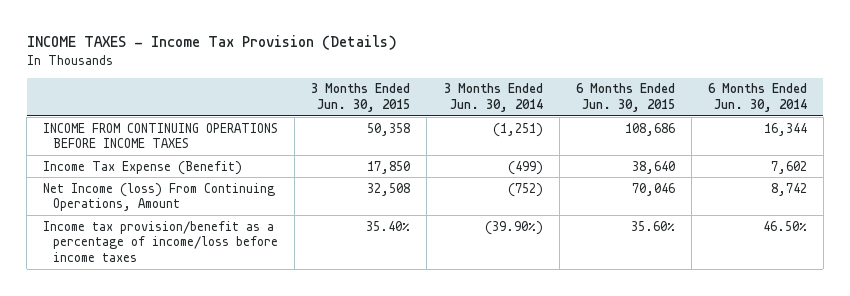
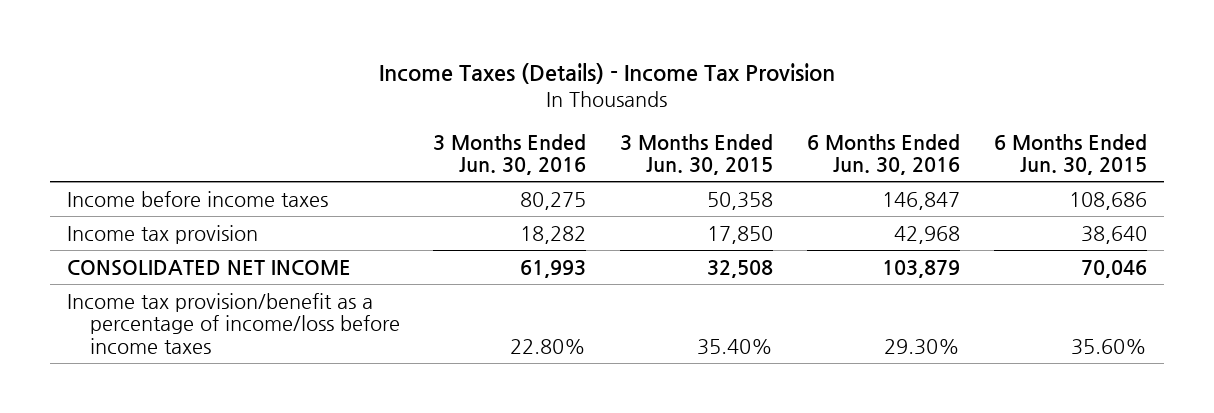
[26,34,397,50] INCOME TAXES - Income Tax Provision (Details) -> [378,62,835,84] Income Taxes (Details) - Income Tax Provision
[443,83,543,112] 3 Months Ended Jun. 30, 2014 -> none
[707,83,807,112] 6 Months Ended Jun. 30, 2014 -> none
none -> [433,133,587,176] 3 Months Ended Jun. 30, 2016
none -> [807,133,961,176] 6 Months Ended Jun. 30, 2016
[43,122,279,149] INCOME FROM CONTINUING OPERATIONS BEFORE INCOME TAXES -> [66,190,328,207] Income before income taxes
[43,160,243,175] Income Tax Expense (Benefit) -> [66,224,258,244] Income tax provision
[43,182,276,212] Net Income (loss) From Continuing Operations, Amount -> [66,259,351,276] CONSOLIDATED NET INCOME

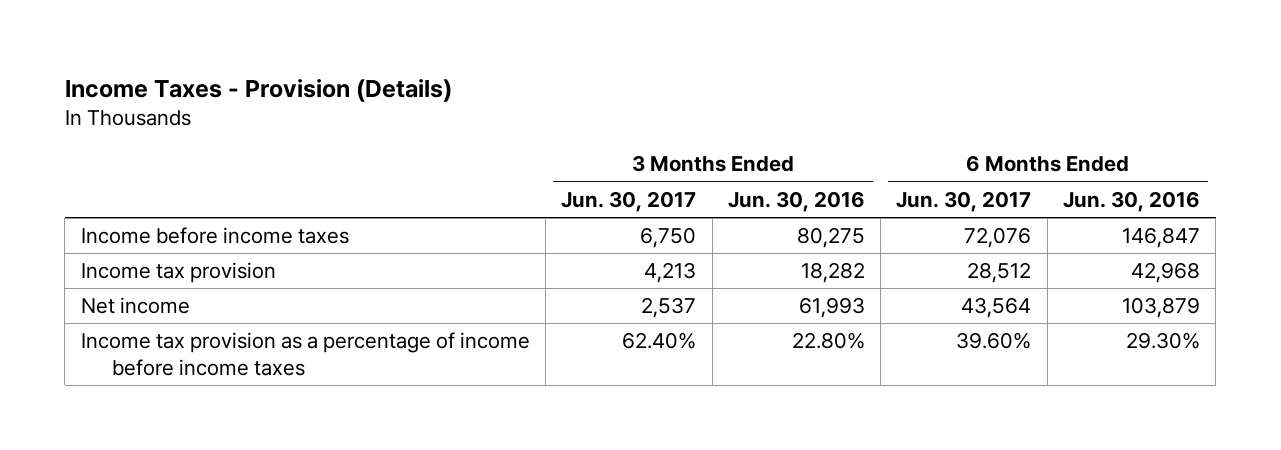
[378,62,835,84] Income Taxes (Details) - Income Tax Provision -> [64,79,452,103] Income Taxes - Provision (Details)
[620,133,774,176] 3 Months Ended Jun. 30, 2015 -> none
[994,133,1148,176] 6 Months Ended Jun. 30, 2015 -> none
none -> [561,190,697,212] Jun. 30, 2017
none -> [896,190,1032,212] Jun. 30, 2017
[66,259,351,276] CONSOLIDATED NET INCOME -> [80,297,190,315] Net income
[66,292,400,354] Income tax provision/benefit as a percentage of income/loss before income taxes -> [80,332,530,377] Income tax provision as a percentage of income before income taxes

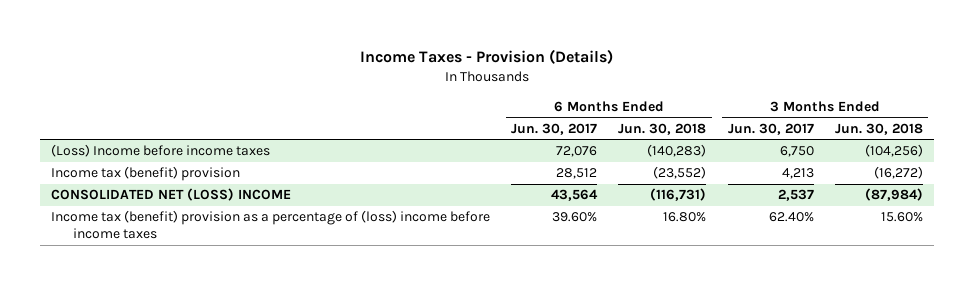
[727,190,865,212] Jun. 30, 2016 -> none
[1062,190,1200,212] Jun. 30, 2016 -> none
none -> [618,122,707,135] Jun. 30, 2018
none -> [834,122,923,135] Jun. 30, 2018
[80,227,349,245] Income before income taxes -> [51,144,271,158] (Loss) Income before income taxes
[80,262,276,284] Income tax provision -> [51,166,241,182] Income tax (benefit) provision
[80,297,190,315] Net income -> [51,188,292,202] CONSOLIDATED NET (LOSS) INCOME
[80,332,530,377] Income tax provision as a percentage of income before income taxes -> [51,210,491,240] Income tax (benefit) provision as a percentage of (loss) income before income taxes

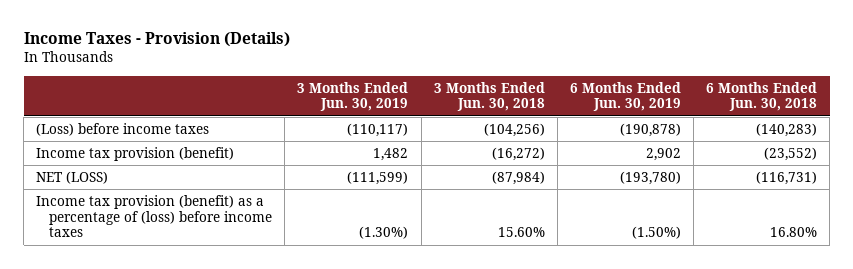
[511,122,598,135] Jun. 30, 2017 -> none
[727,122,814,135] Jun. 30, 2017 -> none
none -> [297,81,409,112] 3 Months Ended Jun. 30, 2019
none -> [569,81,681,112] 6 Months Ended Jun. 30, 2019
[51,144,271,158] (Loss) Income before income taxes -> [36,123,210,137] (Loss) before income taxes
[51,166,241,182] Income tax (benefit) provision -> [36,147,235,162] Income tax provision (benefit)
[51,188,292,202] CONSOLIDATED NET (LOSS) INCOME -> [36,171,109,185] NET (LOSS)
[51,210,491,240] Income tax (benefit) provision as a percentage of (loss) income before income taxes -> [36,195,273,238] Income tax provision (benefit) as a percentage of (loss) before income taxes

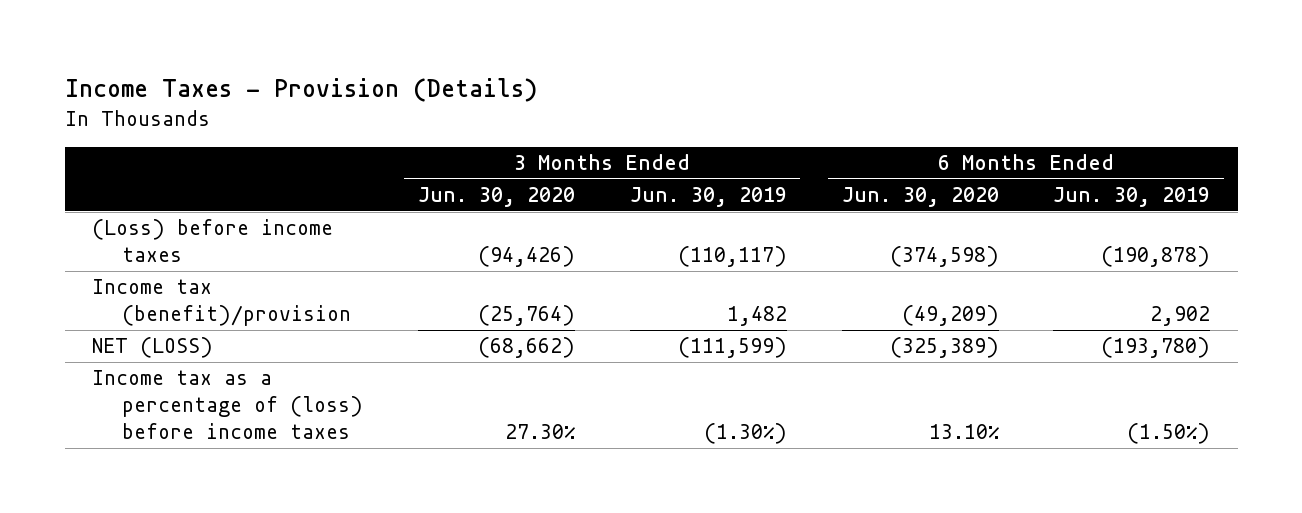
[433,81,545,112] 3 Months Ended Jun. 30, 2018 -> none
[706,81,818,112] 6 Months Ended Jun. 30, 2018 -> none
none -> [417,187,575,208] Jun. 30, 2020
none -> [841,187,999,208] Jun. 30, 2020
[36,147,235,162] Income tax provision (benefit) -> [91,279,352,327] Income tax (benefit)/provision
[36,195,273,238] Income tax provision (benefit) as a percentage of (loss) before income taxes -> [91,370,364,440] Income tax as a percentage of (loss) before income taxes

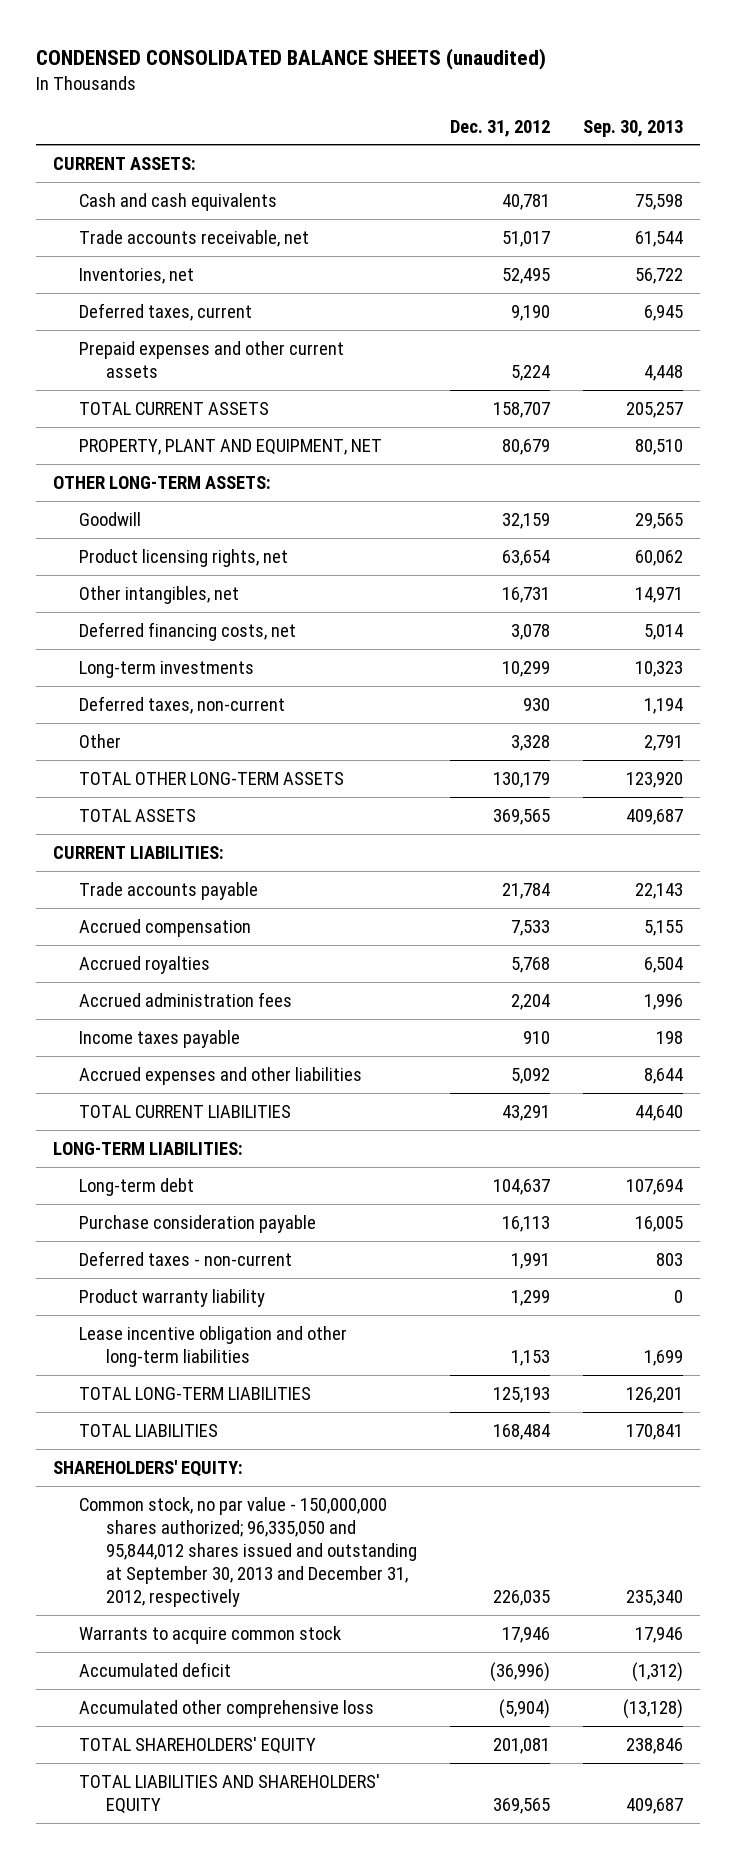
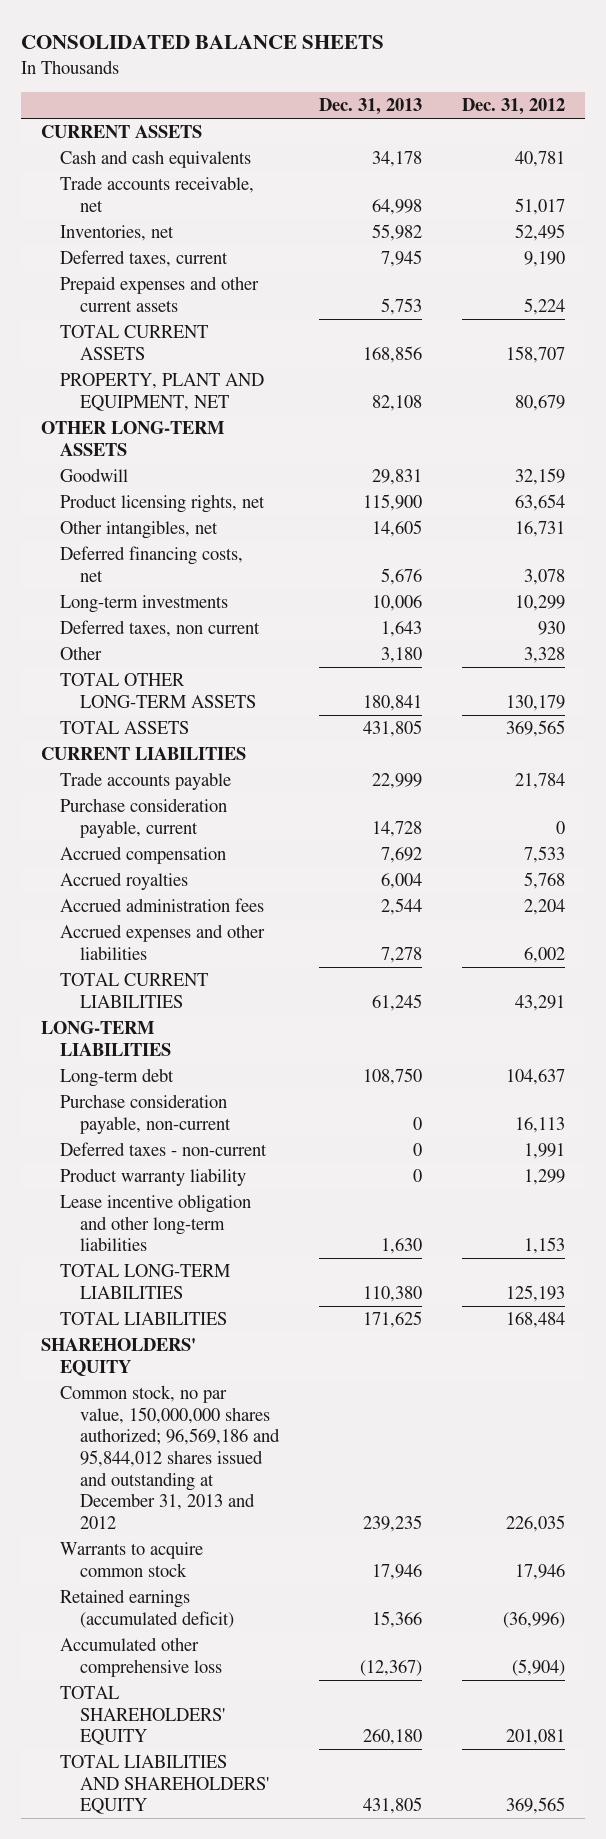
[36,47,547,70] CONDENSED CONSOLIDATED BALANCE SHEETS (unaudited) -> [20,35,384,50] CONSOLIDATED BALANCE SHEETS
[583,119,684,137] Sep. 30, 2013 -> none
none -> [319,98,423,116] Dec. 31, 2013
[53,156,197,170] CURRENT ASSETS: -> [41,125,203,139] CURRENT ASSETS
[53,475,272,489] OTHER LONG-TERM ASSETS: -> [41,421,226,456] OTHER LONG-TERM ASSETS
[79,695,286,714] Deferred taxes, non-current -> [60,620,261,638] Deferred taxes, non current
[53,845,225,859] CURRENT LIABILITIES: -> [41,747,247,761] CURRENT LIABILITIES
none -> [60,798,228,838] Purchase consideration payable, current
[79,1029,241,1048] Income taxes payable -> none
[511,1067,551,1084] 5,092 -> [524,946,566,963] 6,002
[53,1141,244,1155] LONG-TERM LIABILITIES: -> [41,1021,172,1056] LONG-TERM LIABILITIES
[79,1214,317,1233] Purchase consideration payable -> [60,1094,231,1134] Purchase consideration payable, non-current
[53,1459,244,1477] SHAREHOLDERS' EQUITY: -> [41,1338,197,1376] SHAREHOLDERS' EQUITY
[79,1496,417,1607] Common stock, no par value - 150,000,000 shares authorized; 96,335,050 and 95,844,012 shares issued and outstanding at September 30, 2013 and December 31, 2012, respectively -> [60,1385,280,1530] Common stock, no par value, 150,000,000 shares authorized; 96,569,186 and 95,844,012 shares issued and outstanding at December 31, 2013 and 2012
[79,1661,232,1677] Accumulated deficit -> [60,1589,234,1628] Retained earnings (accumulated deficit)

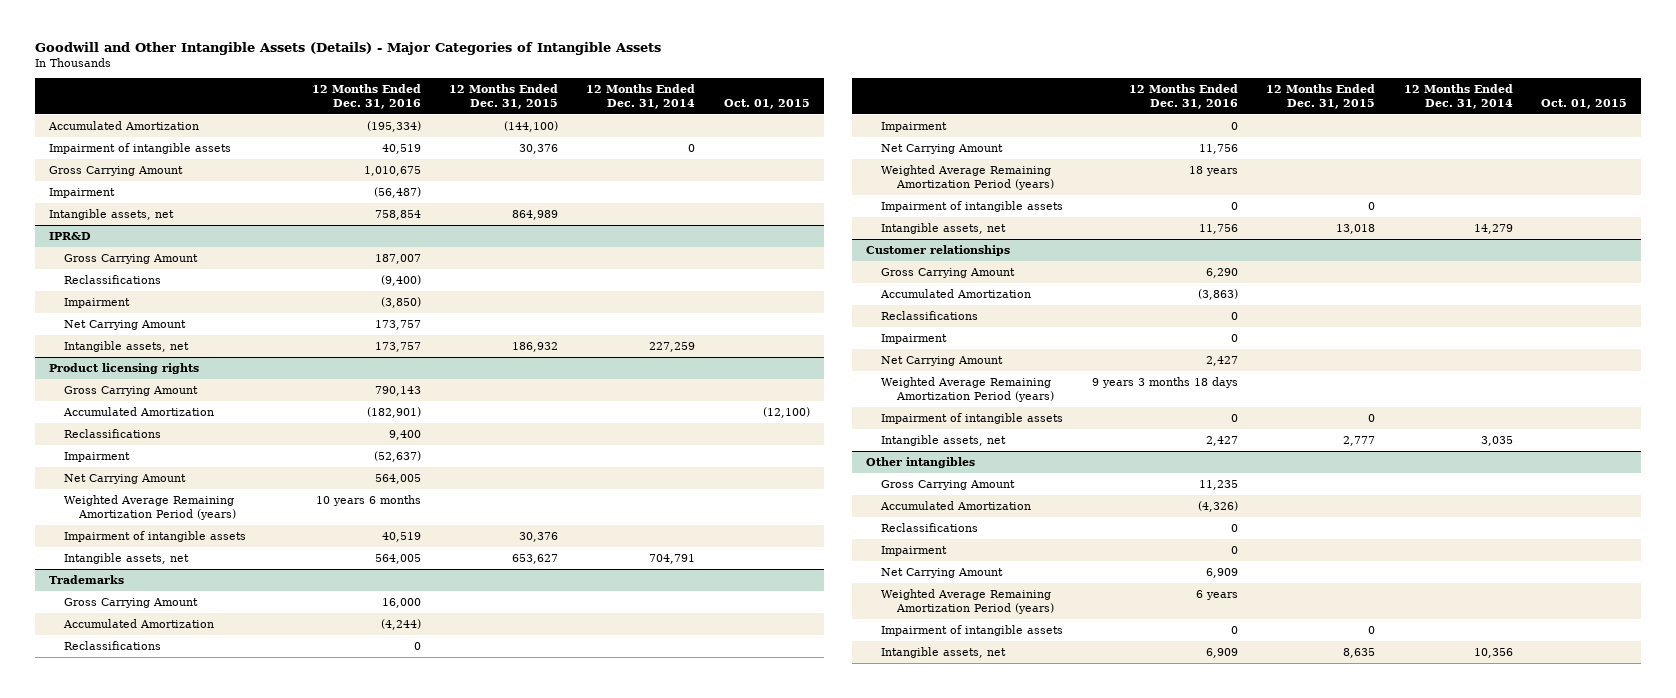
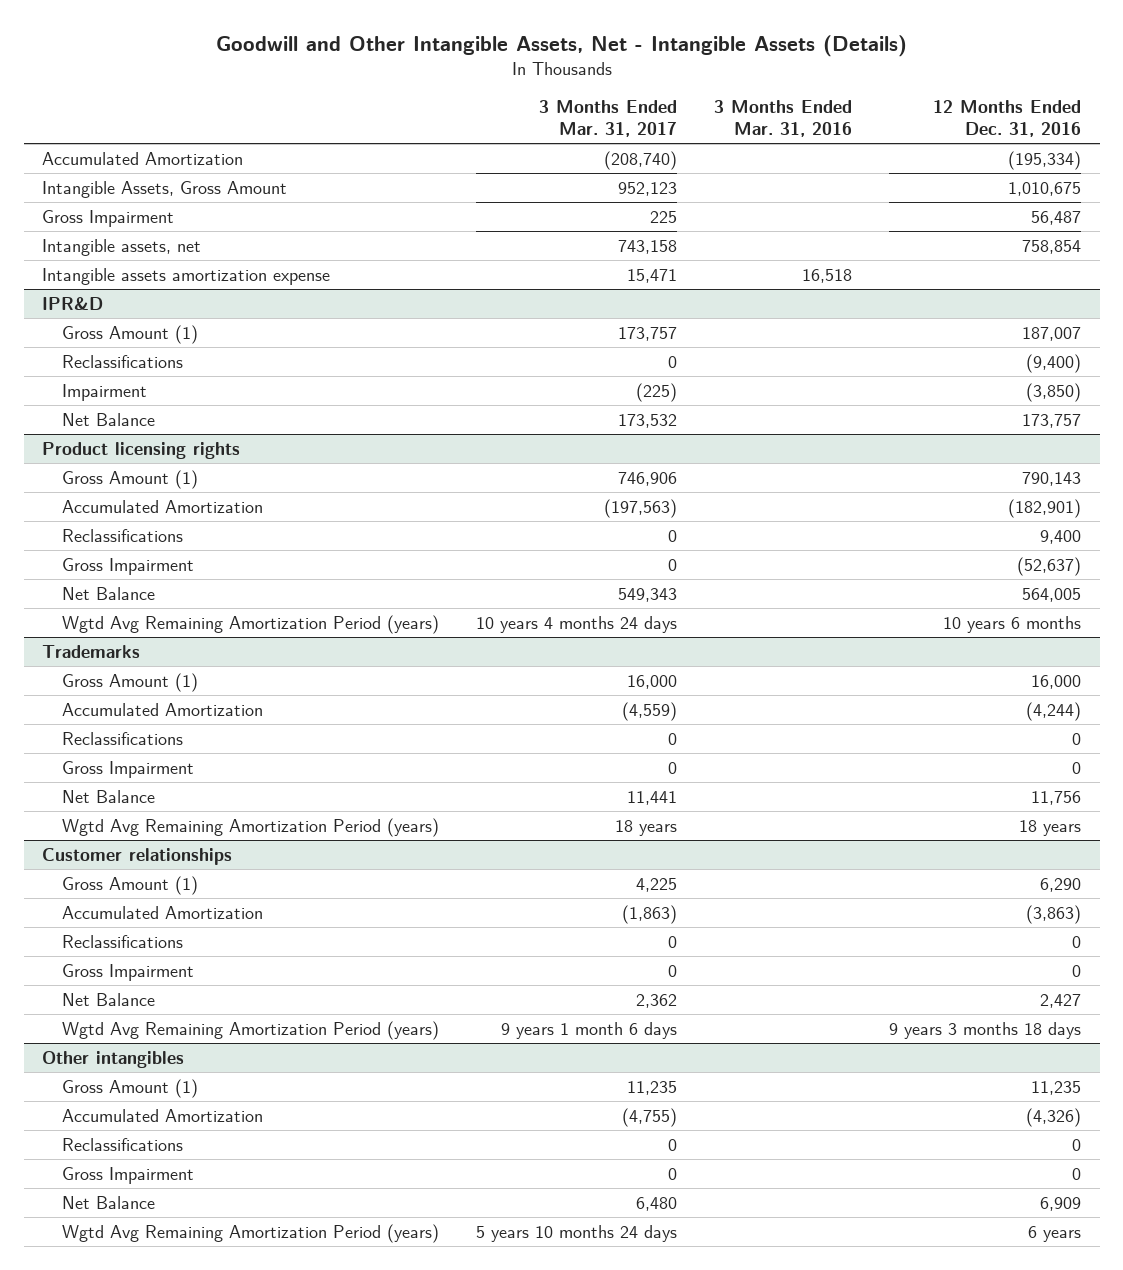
[34,41,661,55] Goodwill and Other Intangible Assets (Details) - Major Categories of Intangible Assets -> [215,35,907,58] Goodwill and Other Intangible Assets, Net - Intangible Assets (Details)
[448,84,558,109] 12 Months Ended Dec. 31, 2015 -> none
[586,84,696,109] 12 Months Ended Dec. 31, 2014 -> none
[723,98,810,109] Oct. 01, 2015 -> none
none -> [538,100,677,137] 3 Months Ended Mar. 31, 2017
none -> [713,100,852,137] 3 Months Ended Mar. 31, 2016
[48,142,231,154] Impairment of intangible assets -> none
[48,165,183,176] Gross Carrying Amount -> [42,180,288,198] Intangible Assets, Gross Amount
[48,187,115,198] Impairment -> [42,209,175,227] Gross Impairment
[373,186,421,198] (56,487) -> [1030,210,1081,225] 56,487
none -> [42,267,331,285] Intangible assets amortization expense
[64,253,199,264] Gross Carrying Amount -> [61,324,198,344] Gross Amount (1)
[64,340,190,352] Intangible assets, net -> none
[64,319,187,330] Net Carrying Amount -> [61,412,155,426] Net Balance
[64,385,199,396] Gross Carrying Amount -> [61,469,198,489] Gross Amount (1)
[64,530,247,542] Impairment of intangible assets -> none
[64,552,190,564] Intangible assets, net -> none
[64,451,131,462] Impairment -> [61,557,194,575] Gross Impairment
[64,473,187,484] Net Carrying Amount -> [61,586,155,600] Net Balance
[64,494,237,520] Weighted Average Remaining Amortization Period (years) -> [61,614,439,634] Wgtd Avg Remaining Amortization Period (years)
[64,597,199,608] Gross Carrying Amount -> [61,672,198,692] Gross Amount (1)
[881,200,1064,212] Impairment of intangible assets -> none
[881,222,1007,234] Intangible assets, net -> none
[881,121,948,132] Impairment -> [61,760,194,778] Gross Impairment
[881,143,1004,154] Net Carrying Amount -> [61,789,155,803] Net Balance
[881,164,1054,190] Weighted Average Remaining Amortization Period (years) -> [61,817,439,837] Wgtd Avg Remaining Amortization Period (years)
[881,267,1016,278] Gross Carrying Amount -> [61,875,198,895] Gross Amount (1)
[881,412,1064,424] Impairment of intangible assets -> none
[881,434,1007,446] Intangible assets, net -> none
[881,333,948,344] Impairment -> [61,963,194,981] Gross Impairment
[881,355,1004,366] Net Carrying Amount -> [61,992,155,1006] Net Balance
[881,376,1054,402] Weighted Average Remaining Amortization Period (years) -> [61,1020,439,1040] Wgtd Avg Remaining Amortization Period (years)
[881,479,1016,490] Gross Carrying Amount -> [61,1078,198,1098] Gross Amount (1)
[881,624,1064,636] Impairment of intangible assets -> none
[881,646,1007,658] Intangible assets, net -> none
[881,545,948,556] Impairment -> [61,1166,194,1184] Gross Impairment
[881,567,1004,578] Net Carrying Amount -> [61,1195,155,1209] Net Balance
[881,588,1054,614] Weighted Average Remaining Amortization Period (years) -> [61,1223,439,1243] Wgtd Avg Remaining Amortization Period (years)

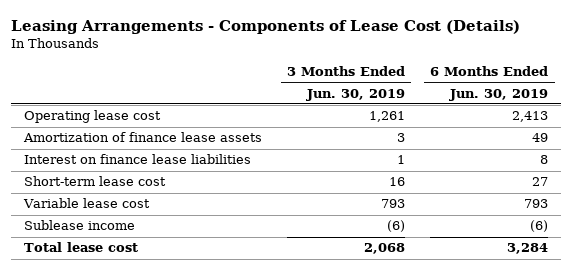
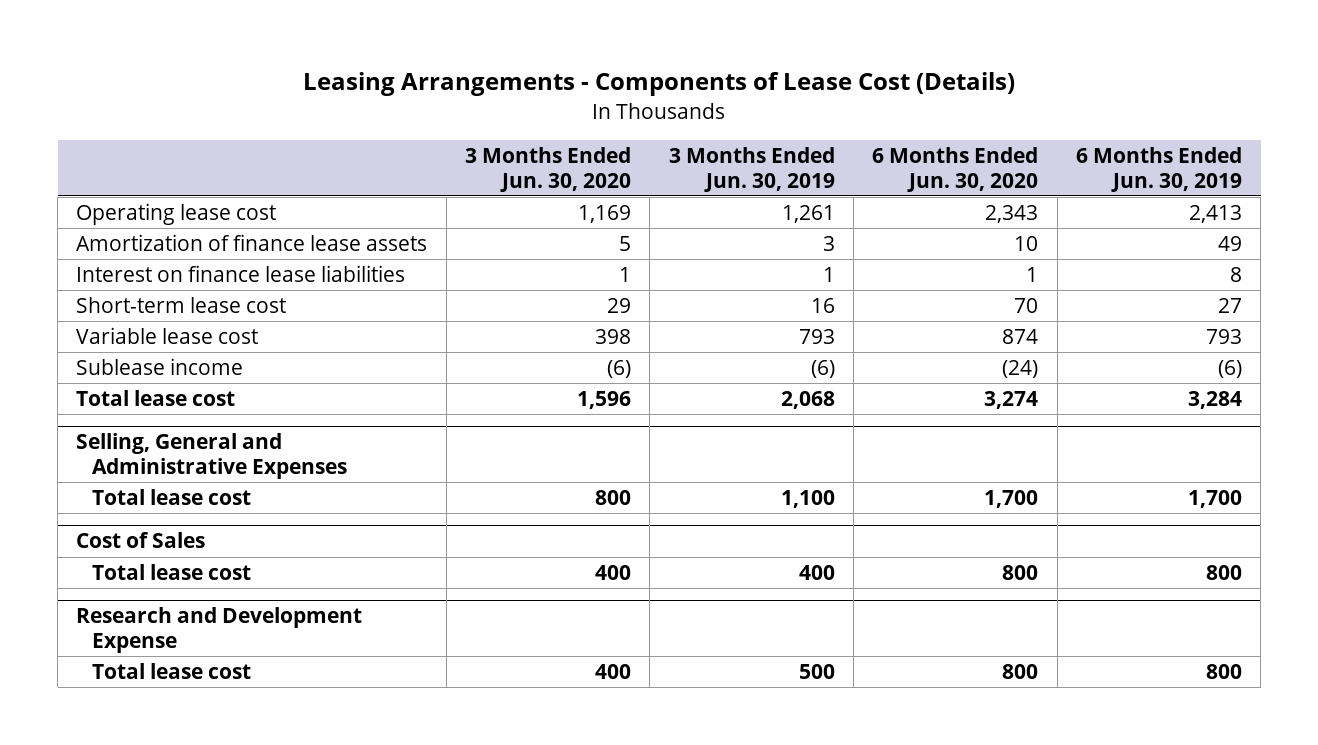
none -> [465,147,632,192] 3 Months Ended Jun. 30, 2020
none -> [872,147,1039,192] 6 Months Ended Jun. 30, 2020
none -> [76,433,348,480] Selling, General and Administrative Expenses
none -> [92,489,252,506] Total lease cost
none -> [76,532,206,549] Cost of Sales
none -> [92,564,252,581] Total lease cost
none -> [76,607,363,654] Research and Development Expense
none -> [92,663,252,680] Total lease cost

